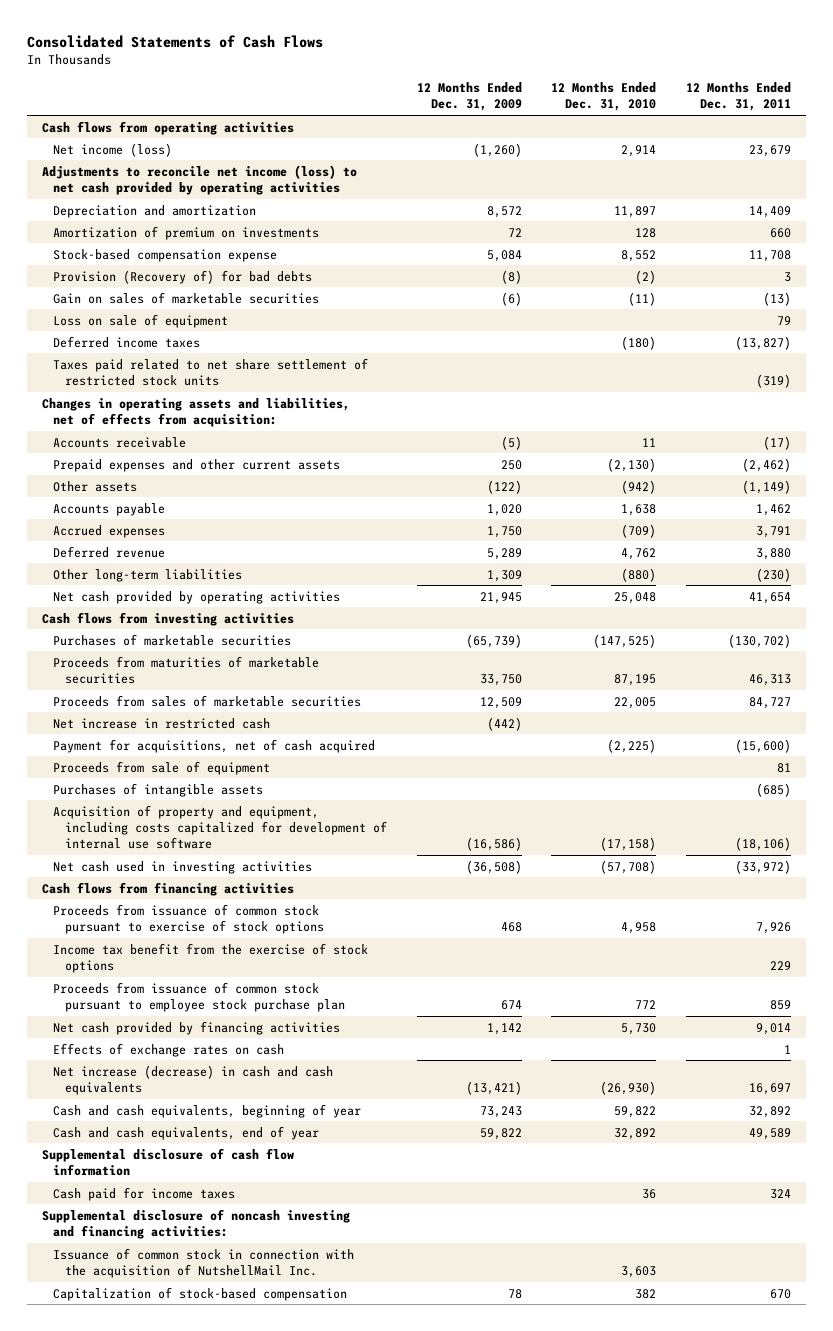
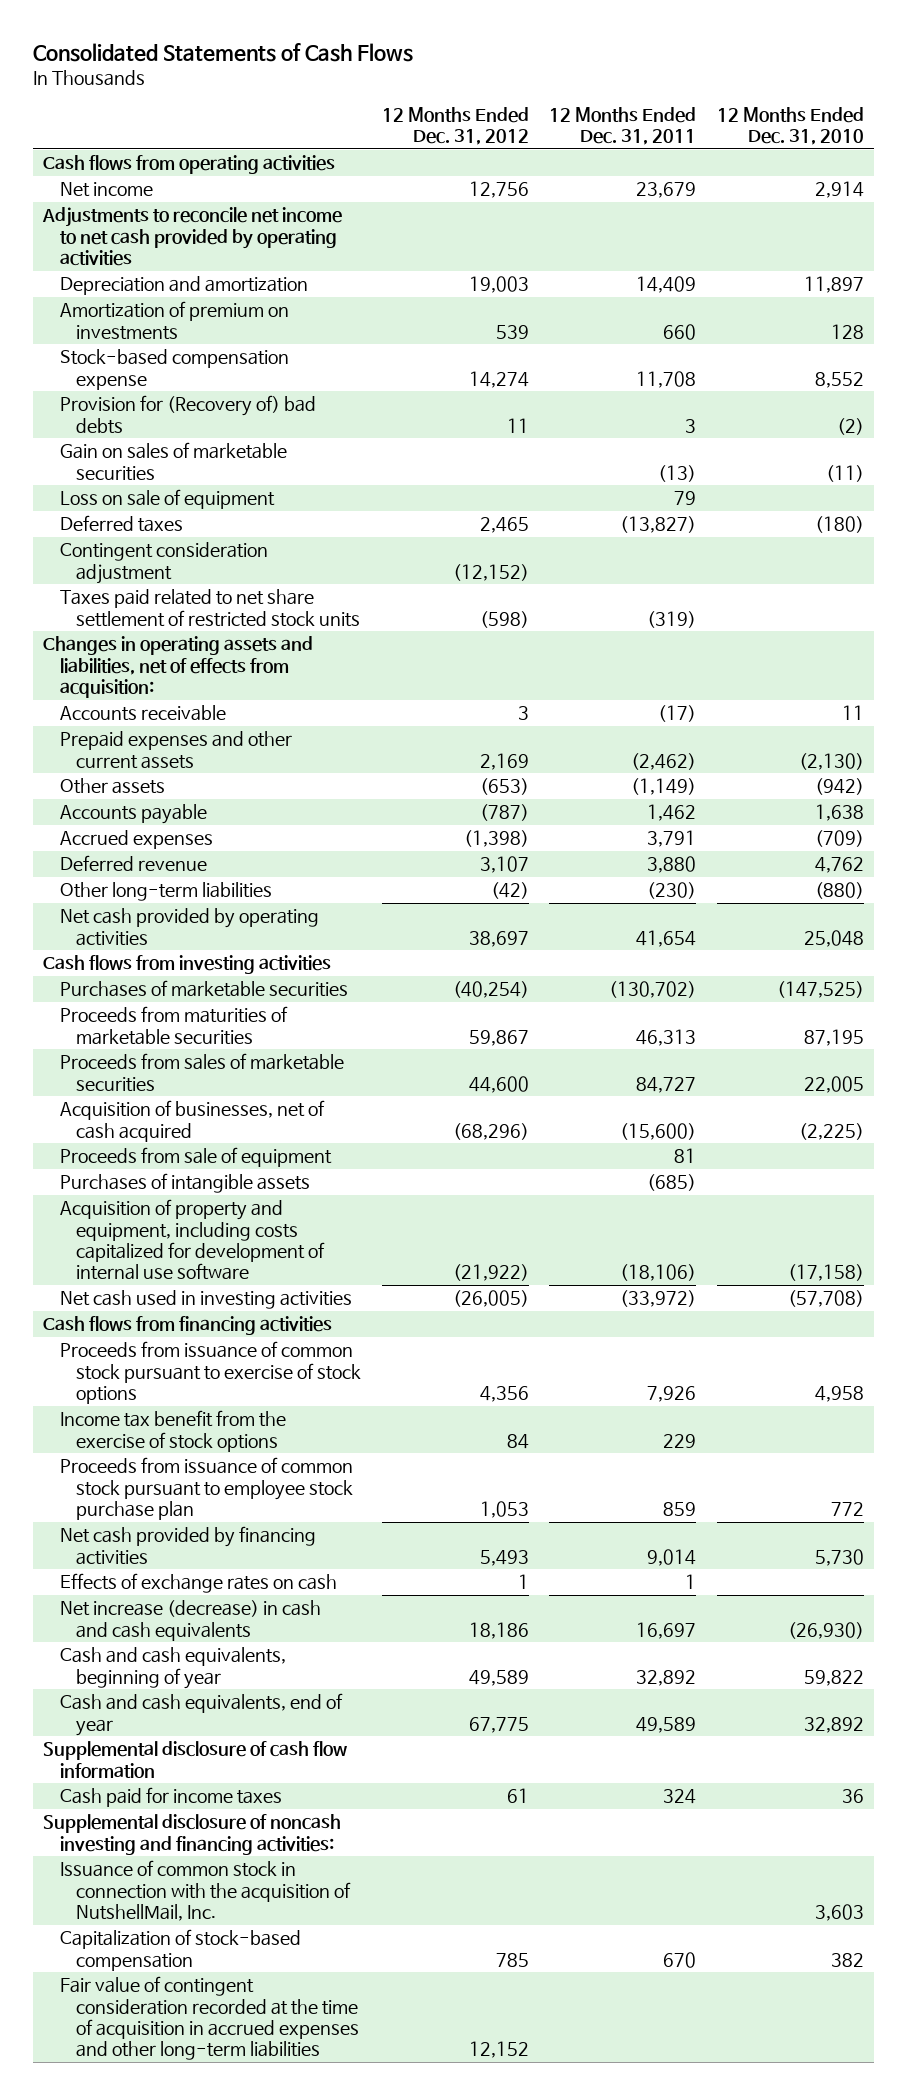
[416,82,522,112] 12 Months Ended Dec. 31, 2009 -> none
none -> [381,106,529,146] 12 Months Ended Dec. 31, 2012
[53,142,173,157] Net income (loss) -> [59,182,153,198] Net income
[41,164,357,196] Adjustments to reconcile net income (loss) to net cash provided by operating activities -> [42,207,343,266] Adjustments to reconcile net income to net cash provided by operating activities
[53,269,313,284] Provision (Recovery of) for bad debts -> [59,395,316,434] Provision for (Recovery of) bad debts
[53,335,201,348] Deferred income taxes -> [59,515,183,533] Deferred taxes
none -> [59,542,268,584] Contingent consideration adjustment
[53,717,271,729] Net increase in restricted cash -> none
[53,738,376,753] Payment for acquisitions, net of cash acquired -> [59,1100,325,1142] Acquisition of businesses, net of cash acquired
[53,1247,355,1279] Issuance of common stock in connection with the acquisition of NutshellMail Inc. -> [59,1860,352,1921] Issuance of common stock in connection with the acquisition of NutshellMail, Inc.
none -> [59,1976,360,2061] Fair value of contingent consideration recorded at the time of acquisition in accrued expenses and other long-term liabilities

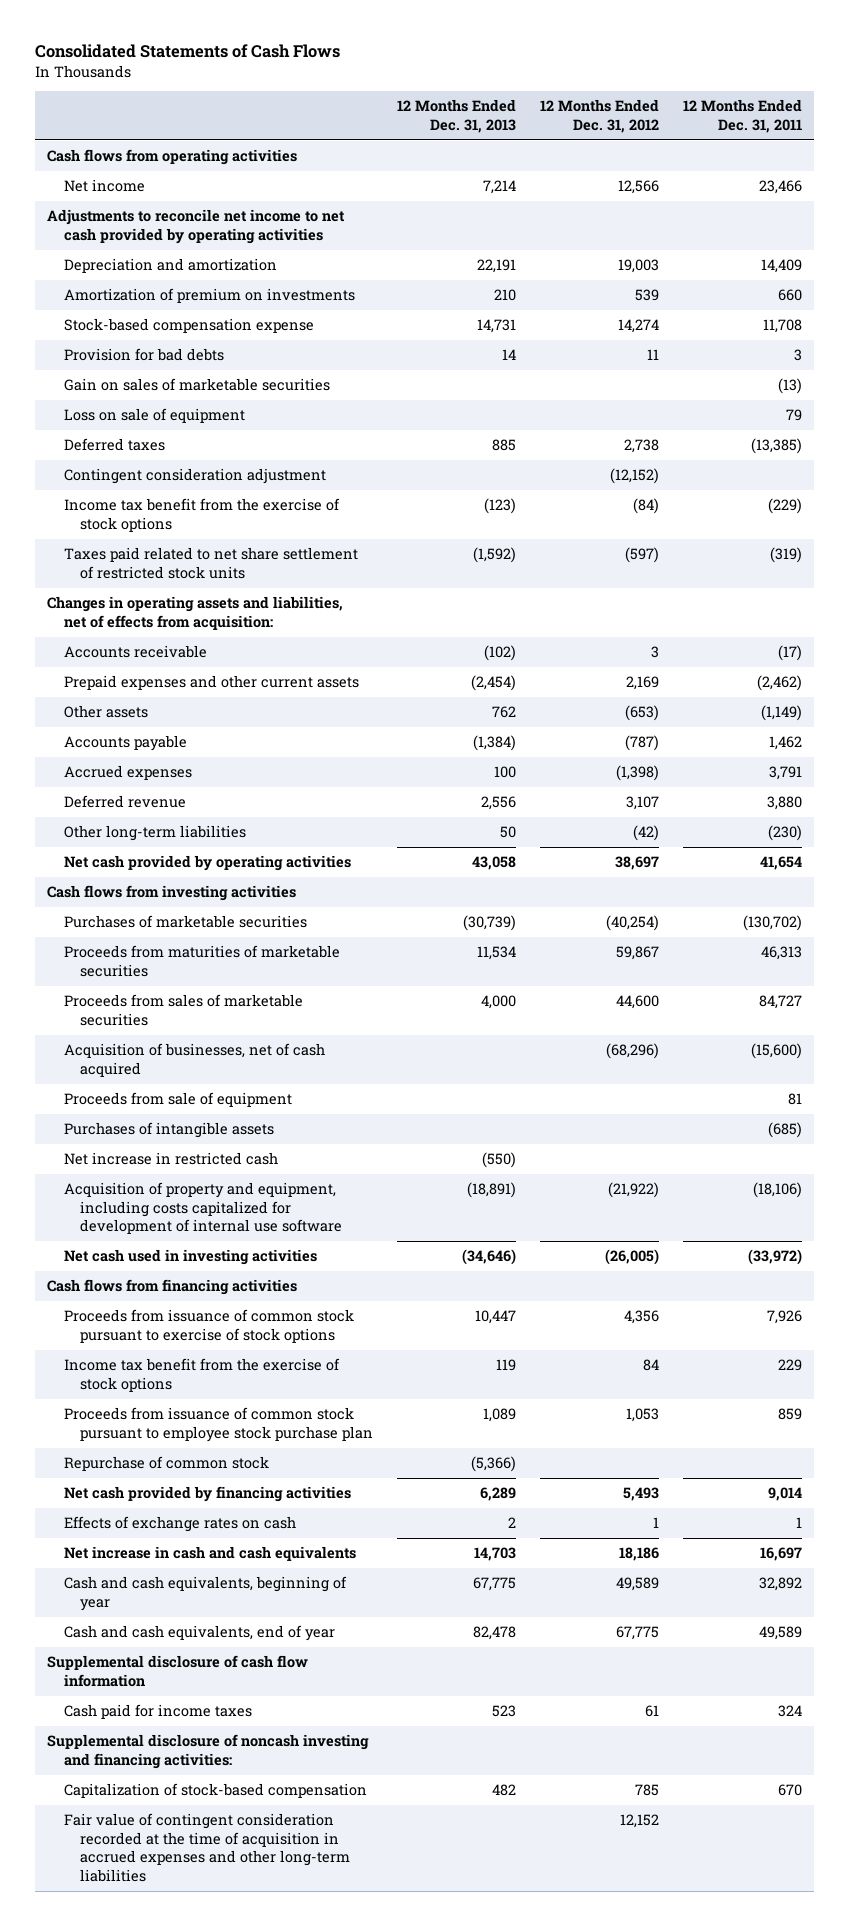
[716,106,864,146] 12 Months Ended Dec. 31, 2010 -> none
none -> [397,99,517,133] 12 Months Ended Dec. 31, 2013
[468,181,529,199] 12,756 -> [618,180,660,195] 12,566
[636,182,697,199] 23,679 -> [759,180,803,195] 23,466
[59,395,316,434] Provision for (Recovery of) bad debts -> [63,348,224,362] Provision for bad debts
[479,517,529,534] 2,465 -> [624,439,660,454] 2,738
[620,516,697,534] (13,827) -> [751,438,803,455] (13,385)
none -> [63,498,340,532] Income tax benefit from the exercise of stock options
[479,610,529,628] (598) -> [625,547,660,564] (597)
none -> [63,1152,278,1166] Net increase in restricted cash
none -> [63,1456,269,1472] Repurchase of common stock
[59,1600,321,1641] Net increase (decrease) in cash and cash equivalents -> [63,1546,356,1562] Net increase in cash and cash equivalents
[59,1860,352,1921] Issuance of common stock in connection with the acquisition of NutshellMail, Inc. -> none

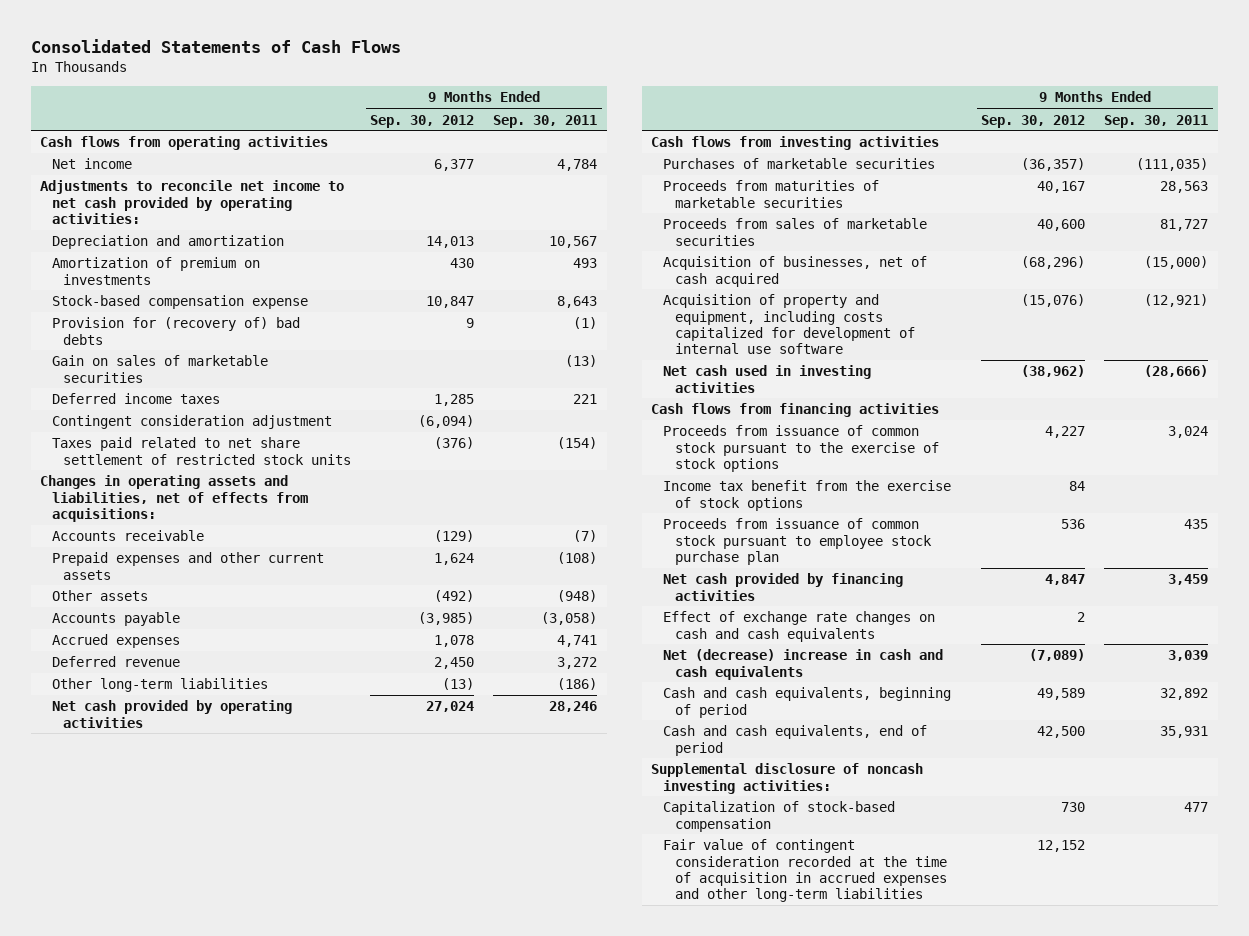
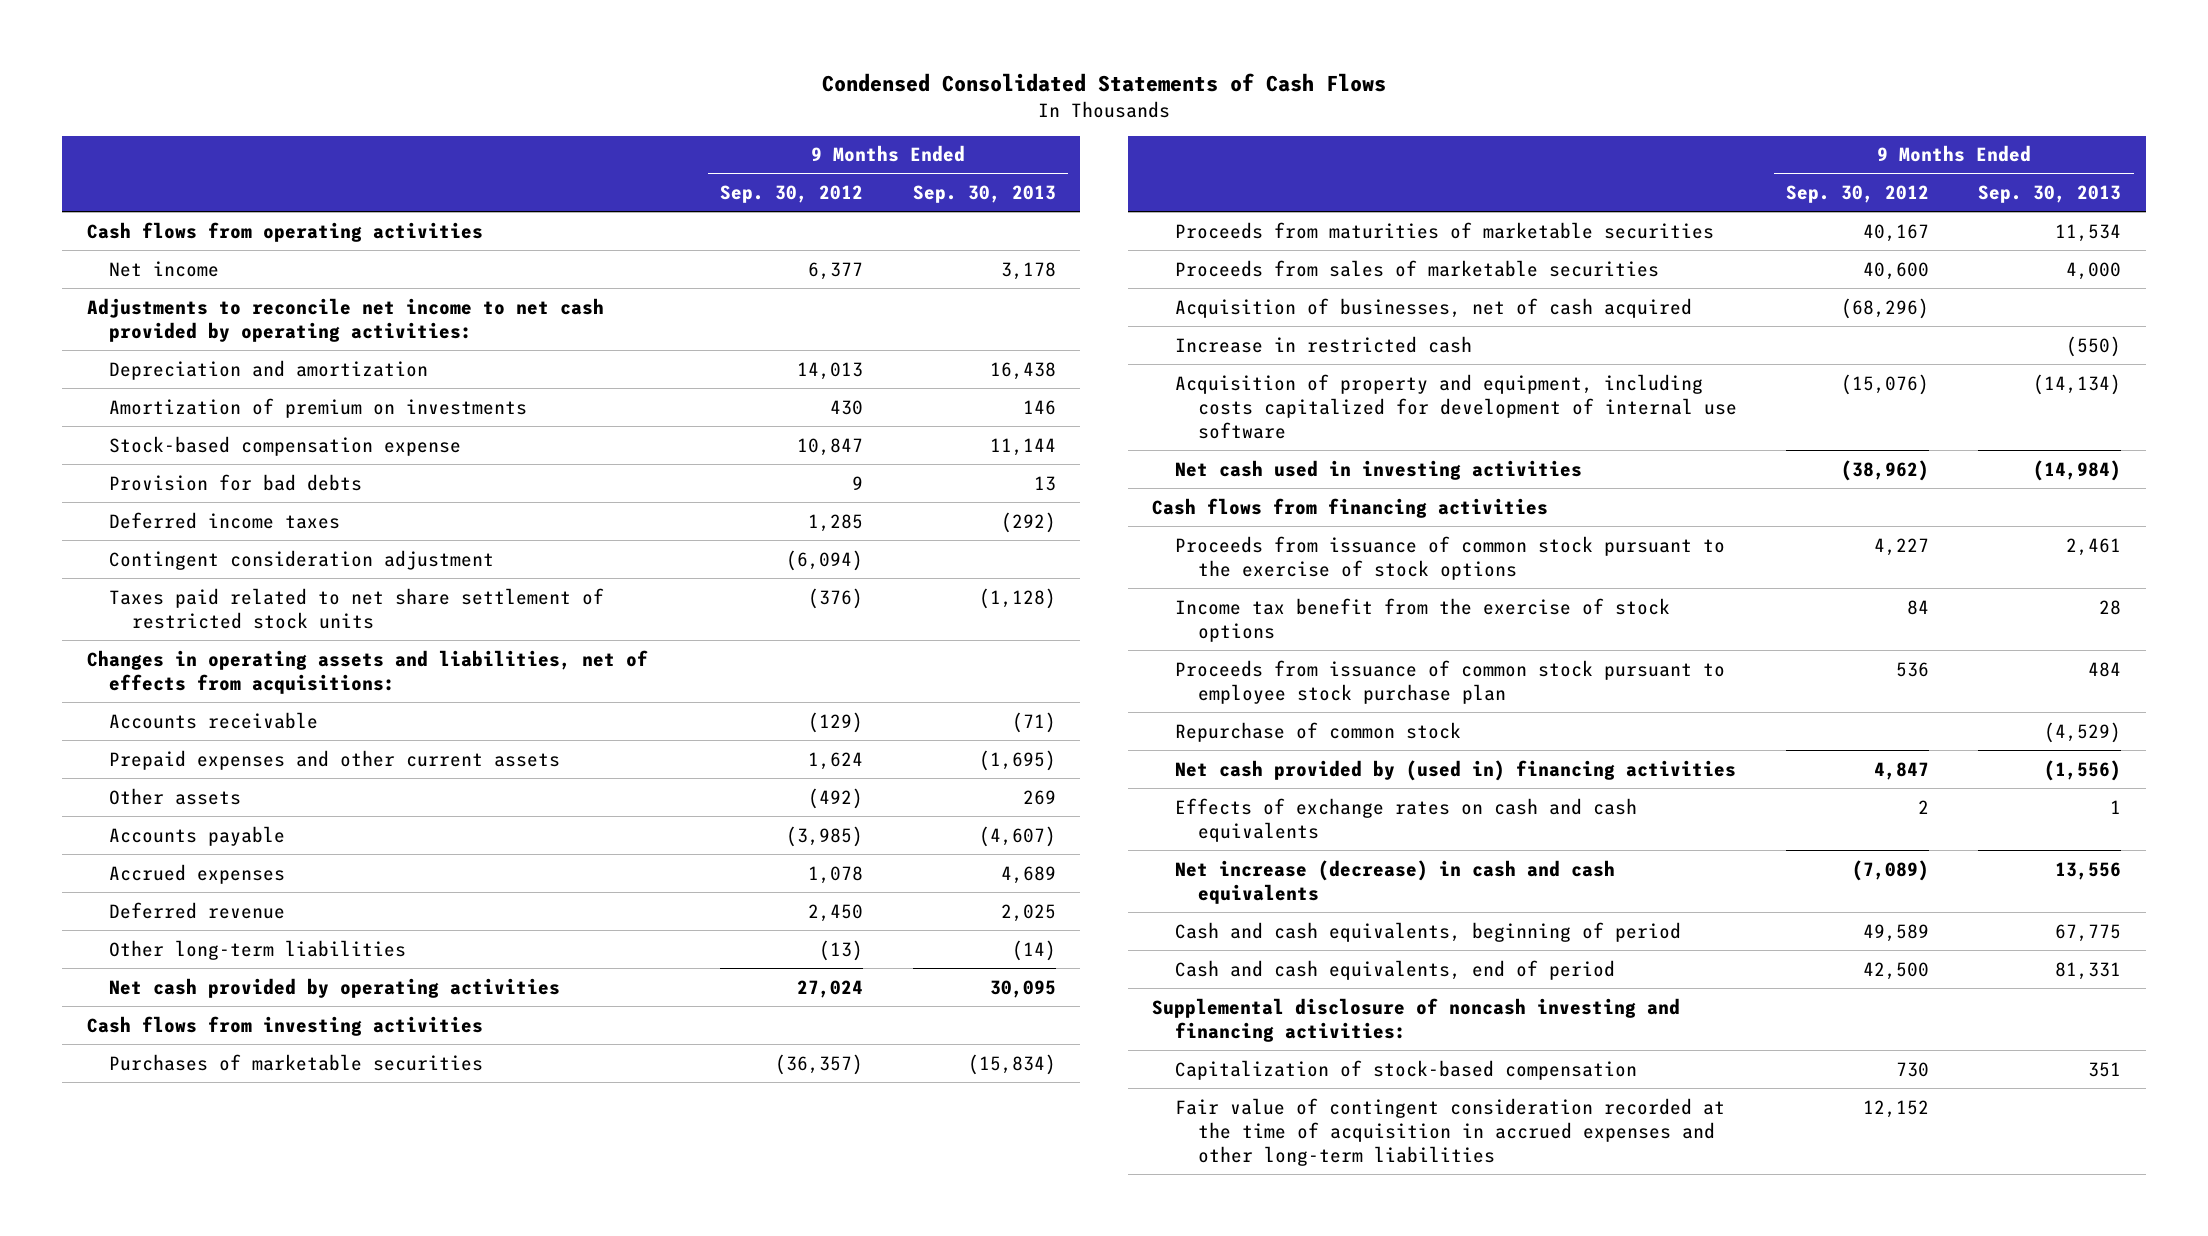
[30,38,401,53] Consolidated Statements of Cash Flows -> [821,73,1386,93] Condensed Consolidated Statements of Cash Flows
[493,114,598,128] Sep. 30, 2011 -> none
none -> [912,184,1056,203] Sep. 30, 2013
[51,355,268,383] Gain on sales of marketable securities -> none
[51,317,300,345] Provision for (recovery of) bad debts -> [109,473,363,491] Provision for bad debts
none -> [1174,335,1472,353] Increase in restricted cash
none -> [1174,721,1461,742] Repurchase of common stock
[663,573,904,601] Net cash provided by financing activities -> [1174,759,1736,781] Net cash provided by (used in) financing activities
[663,611,936,642] Effect of exchange rate changes on cash and cash equivalents -> [1174,797,1637,842] Effects of exchange rates on cash and cash equivalents
[663,649,944,680] Net (decrease) increase in cash and cash equivalents -> [1174,859,1615,904] Net increase (decrease) in cash and cash equivalents
[651,763,924,794] Supplemental disclosure of noncash investing activities: -> [1152,997,1681,1042] Supplemental disclosure of noncash investing and financing activities:

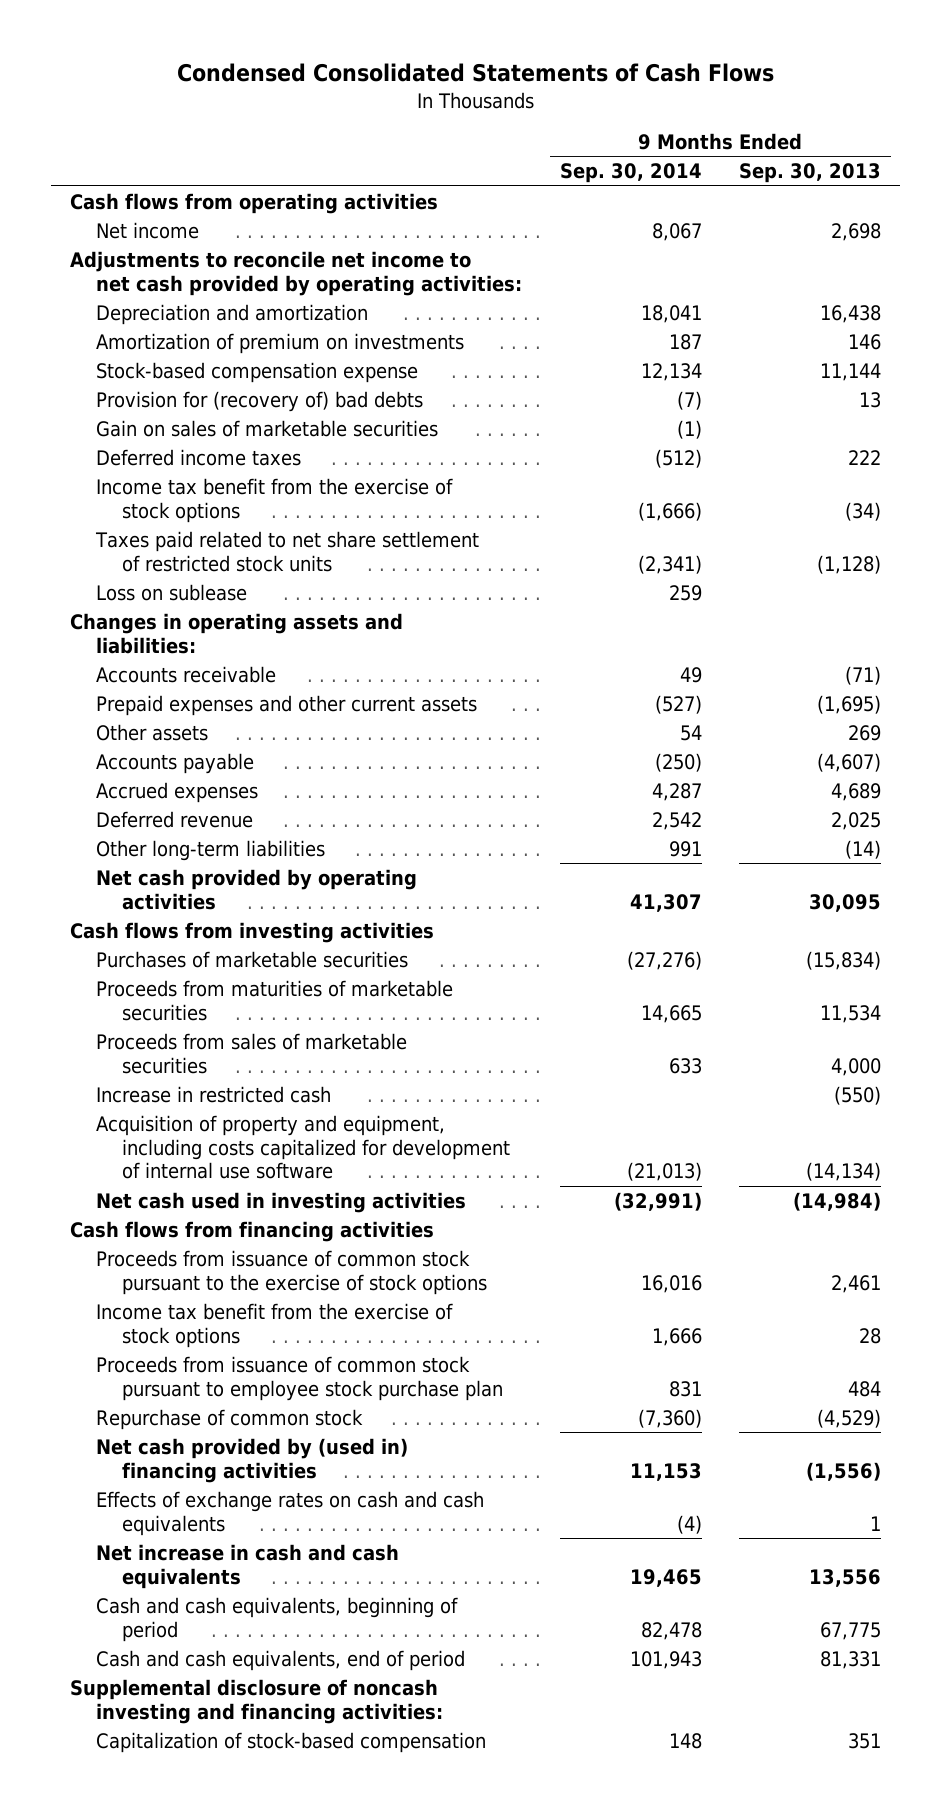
[720,184,864,203] Sep. 30, 2012 -> none
none -> [559,163,702,184] Sep. 30, 2014
[1000,261,1056,280] 3,178 -> [831,222,882,241] 2,698
[109,549,495,570] Contingent consideration adjustment -> none
[109,473,363,491] Provision for bad debts -> [95,390,423,412] Provision for (recovery of) bad debts
none -> [95,419,438,437] Gain on sales of marketable securities
[1000,511,1056,533] (292) -> [848,449,882,465] 222
none -> [95,477,453,523] Income tax benefit from the exercise of stock options
none -> [95,583,247,601] Loss on sublease
[86,649,648,694] Changes in operating assets and liabilities, net of effects from acquisitions: -> [69,612,403,654] Changes in operating assets and liabilities:
[1174,297,1692,318] Acquisition of businesses, net of cash acquired -> none
[1174,859,1615,904] Net increase (decrease) in cash and cash equivalents -> [95,1543,399,1589] Net increase in cash and cash equivalents
[1174,1097,1725,1166] Fair value of contingent consideration recorded at the time of acquisition in accrued expenses and other long-term liabilities -> none

